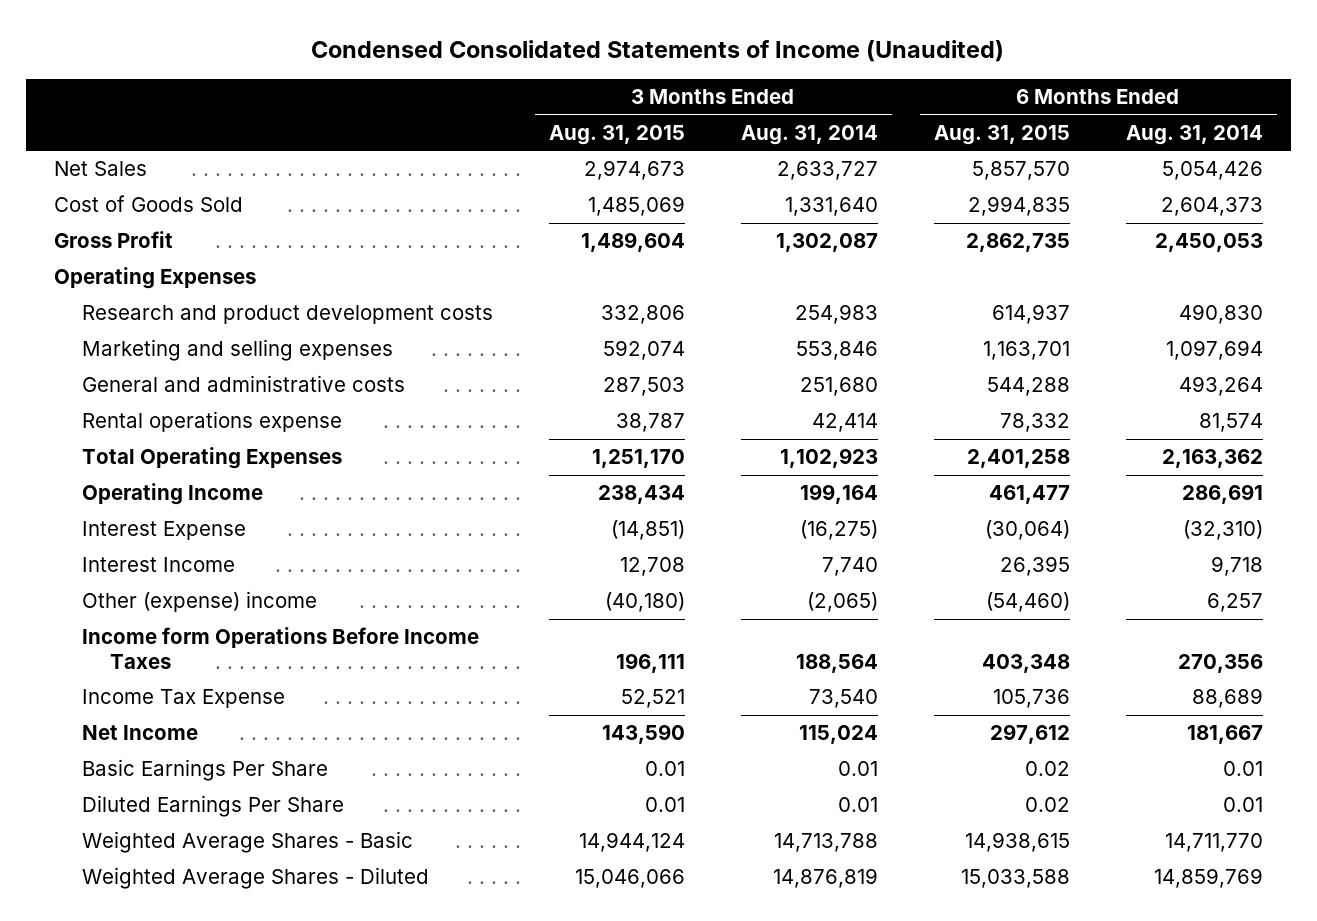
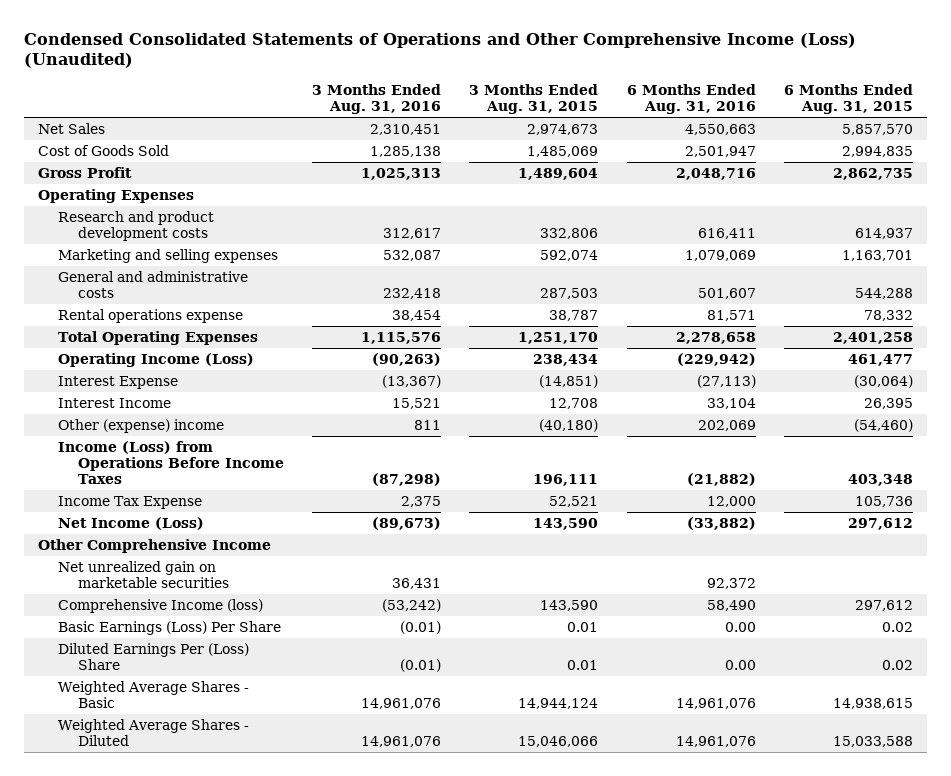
[311,40,1005,63] Condensed Consolidated Statements of Income (Unaudited) -> [23,32,856,69] Condensed Consolidated Statements of Operations and Other Comprehensive Income (Loss) (Unaudited)
[740,124,878,145] Aug. 31, 2014 -> none
[1125,124,1263,145] Aug. 31, 2014 -> none
none -> [312,83,442,114] 3 Months Ended Aug. 31, 2016
none -> [626,83,756,114] 6 Months Ended Aug. 31, 2016
[82,483,264,506] Operating Income -> [58,353,255,368] Operating Income (Loss)
[82,627,480,670] Income form Operations Before Income Taxes -> [58,441,285,484] Income (Loss) from Operations Before Income Taxes
[82,725,199,741] Net Income -> [58,517,205,531] Net Income (Loss)
none -> [38,539,272,554] Other Comprehensive Income
none -> [58,561,230,588] Net unrealized gain on marketable securities
none -> [58,599,264,614] Comprehensive Income (loss)
[82,759,329,782] Basic Earnings Per Share -> [58,621,282,636] Basic Earnings (Loss) Per Share
[82,795,345,818] Diluted Earnings Per Share -> [58,643,250,670] Diluted Earnings Per (Loss) Share

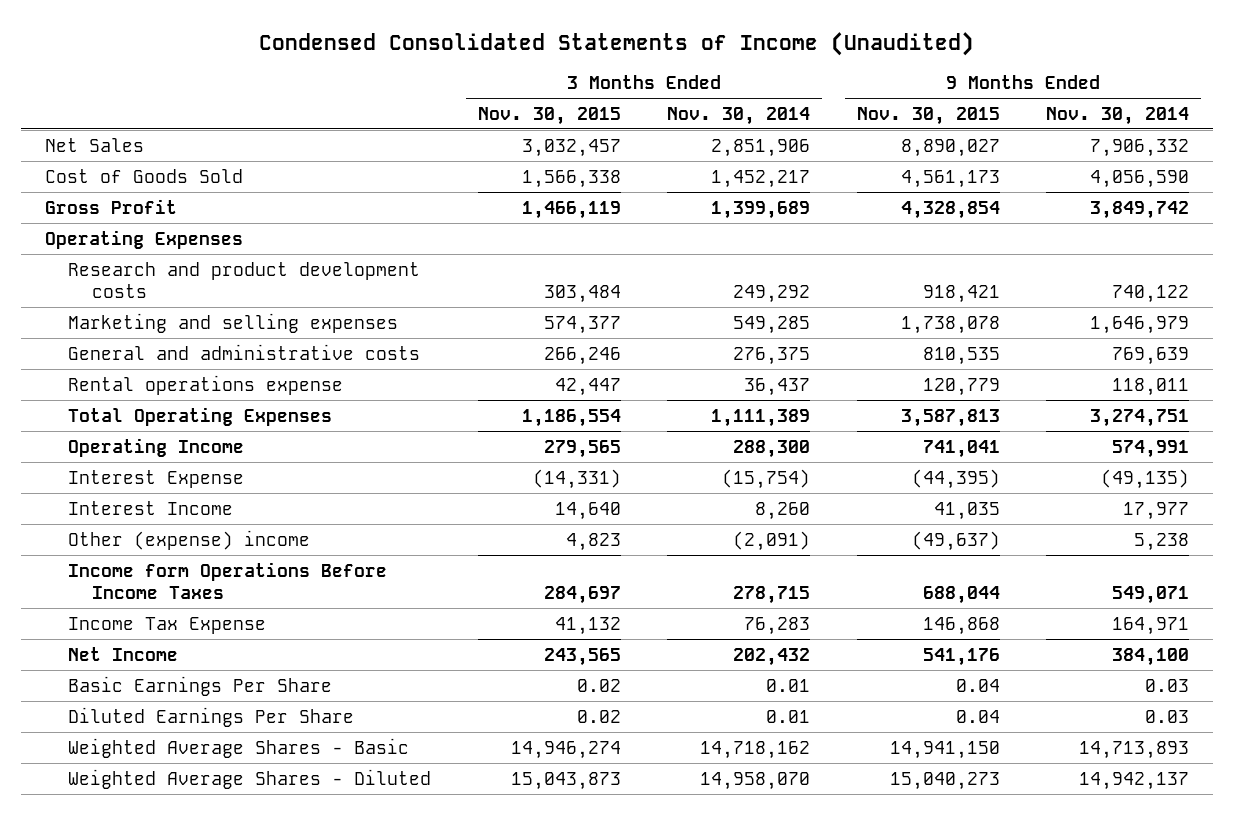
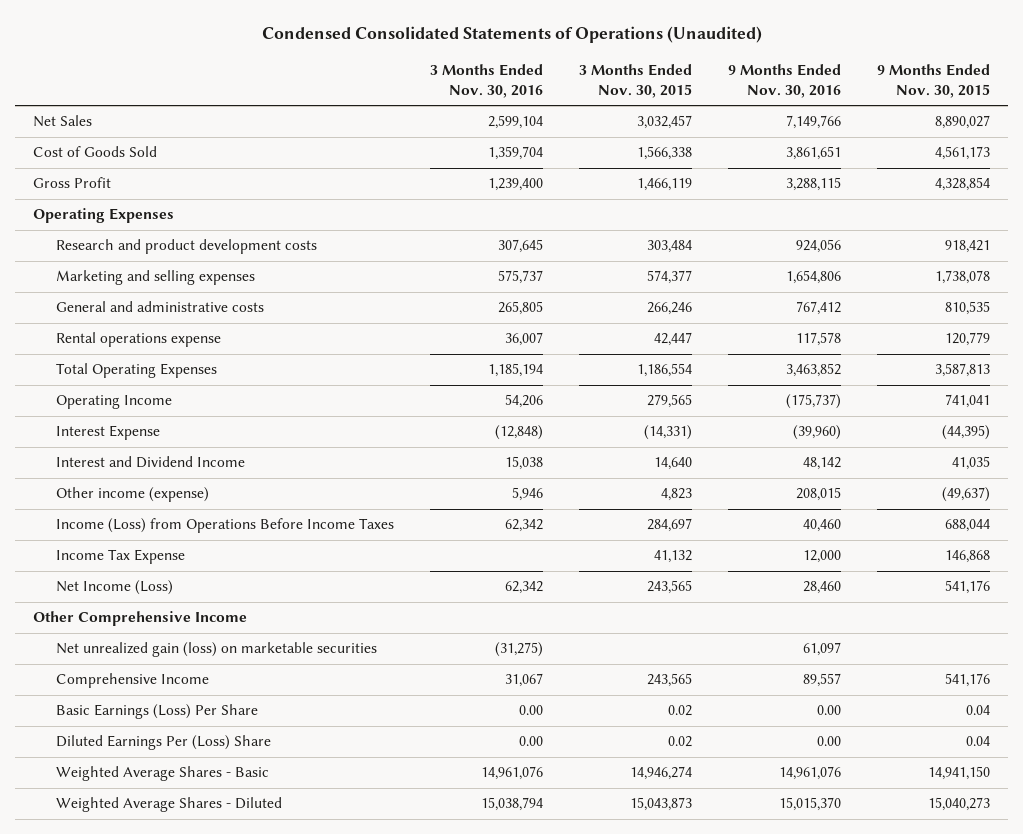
[258,31,974,56] Condensed Consolidated Statements of Income (Unaudited) -> [261,26,762,44] Condensed Consolidated Statements of Operations (Unaudited)
[667,107,811,126] Nov. 30, 2014 -> none
[1046,107,1190,126] Nov. 30, 2014 -> none
none -> [429,64,543,98] 3 Months Ended Nov. 30, 2016
none -> [727,64,841,98] 9 Months Ended Nov. 30, 2016
[68,500,234,515] Interest Income -> [55,456,245,469] Interest and Dividend Income
[68,529,311,550] Other (expense) income -> [55,487,209,503] Other income (expense)
[68,561,388,599] Income form Operations Before Income Taxes -> [55,518,394,534] Income (Loss) from Operations Before Income Taxes
[68,646,179,661] Net Income -> [55,580,173,596] Net Income (Loss)
none -> [33,611,248,627] Other Comprehensive Income
none -> [55,642,377,658] Net unrealized gain (loss) on marketable securities
none -> [55,673,209,689] Comprehensive Income
[68,675,333,696] Basic Earnings Per Share -> [55,704,258,720] Basic Earnings (Loss) Per Share
[68,706,355,727] Diluted Earnings Per Share -> [55,735,271,751] Diluted Earnings Per (Loss) Share

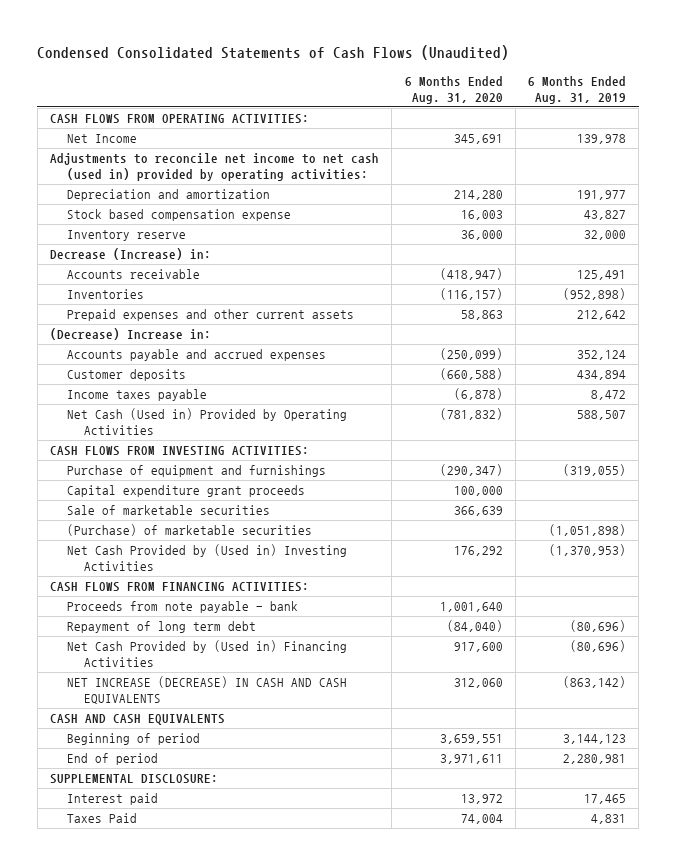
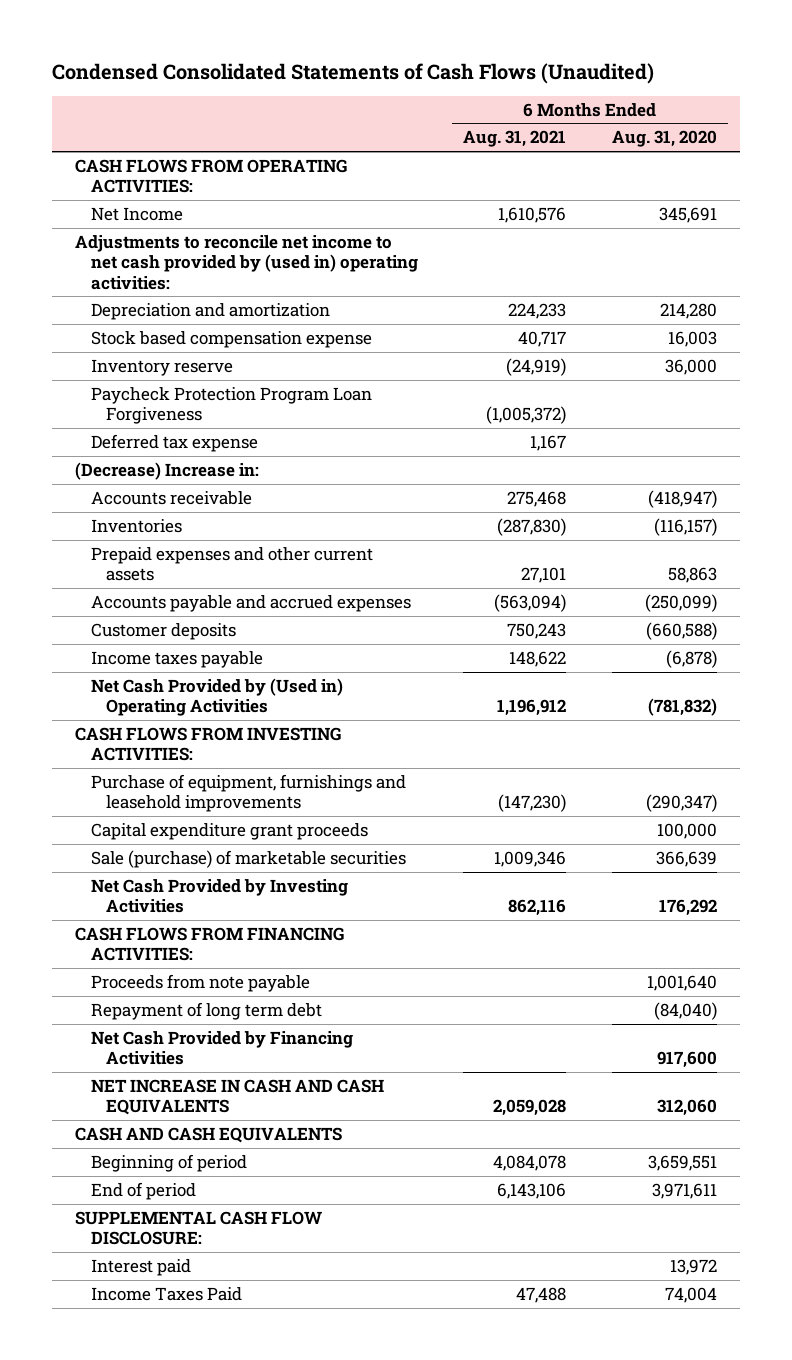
[527,75,626,104] 6 Months Ended Aug. 31, 2019 -> none
none -> [463,130,567,148] Aug. 31, 2021
[50,153,380,182] Adjustments to reconcile net income to net cash (used in) provided by operating activities: -> [74,235,418,290] Adjustments to reconcile net income to net cash provided by (used in) operating activities:
[50,248,212,261] Decrease (Increase) in: -> none
none -> [90,387,372,425] Paycheck Protection Program Loan Forgiveness
none -> [90,434,258,453] Deferred tax expense
[50,328,212,341] (Decrease) Increase in: -> [74,462,259,481] (Decrease) Increase in:
[67,408,348,436] Net Cash (Used in) Provided by Operating Activities -> [90,678,343,717] Net Cash Provided by (Used in) Operating Activities
[67,465,327,478] Purchase of equipment and furnishings -> [90,774,406,813] Purchase of equipment, furnishings and leasehold improvements
[67,524,313,537] (Purchase) of marketable securities -> none
[67,505,271,516] Sale of marketable securities -> [90,850,406,869] Sale (purchase) of marketable securities
[67,544,348,572] Net Cash Provided by (Used in) Investing Activities -> [90,879,348,914] Net Cash Provided by Investing Activities
[67,601,299,614] Proceeds from note payable - bank -> [90,974,310,993] Proceeds from note payable
[67,640,348,668] Net Cash Provided by (Used in) Financing Activities -> [90,1031,353,1066] Net Cash Provided by Financing Activities
[67,676,348,705] NET INCREASE (DECREASE) IN CASH AND CASH EQUIVALENTS -> [90,1079,384,1116] NET INCREASE IN CASH AND CASH EQUIVALENTS
[50,774,219,785] SUPPLEMENTAL DISCLOSURE: -> [74,1211,322,1246] SUPPLEMENTAL CASH FLOW DISCLOSURE:
[67,813,138,824] Taxes Paid -> [90,1287,242,1302] Income Taxes Paid

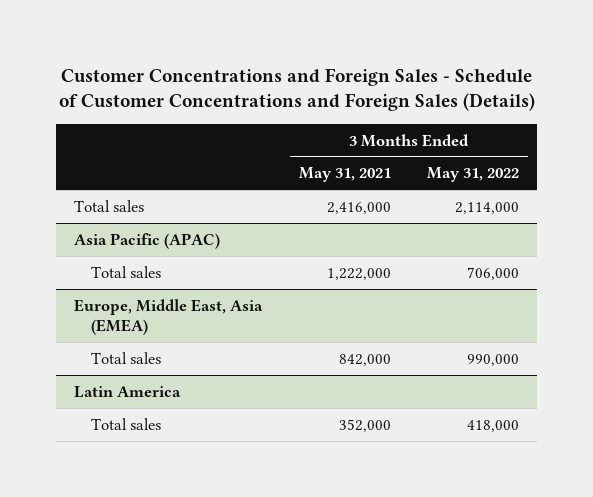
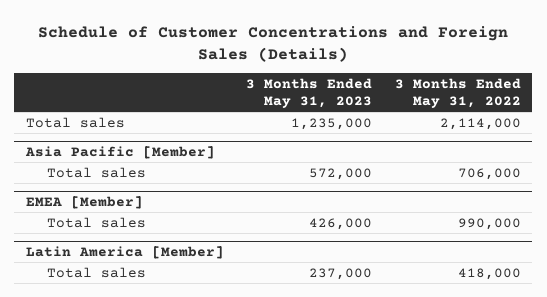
[58,67,535,112] Customer Concentrations and Foreign Sales - Schedule of Customer Concentrations and Foreign Sales (Details) -> [38,25,509,62] Schedule of Customer Concentrations and Foreign Sales (Details)
[298,167,391,183] May 31, 2021 -> none
none -> [246,77,373,108] 3 Months Ended May 31, 2023
[74,232,221,249] Asia Pacific (APAC) -> [24,146,215,160] Asia Pacific [Member]
[74,298,264,336] Europe, Middle East, Asia (EMEA) -> [25,196,143,210] EMEA [Member]
[74,385,182,398] Latin America -> [25,246,224,260] Latin America [Member]

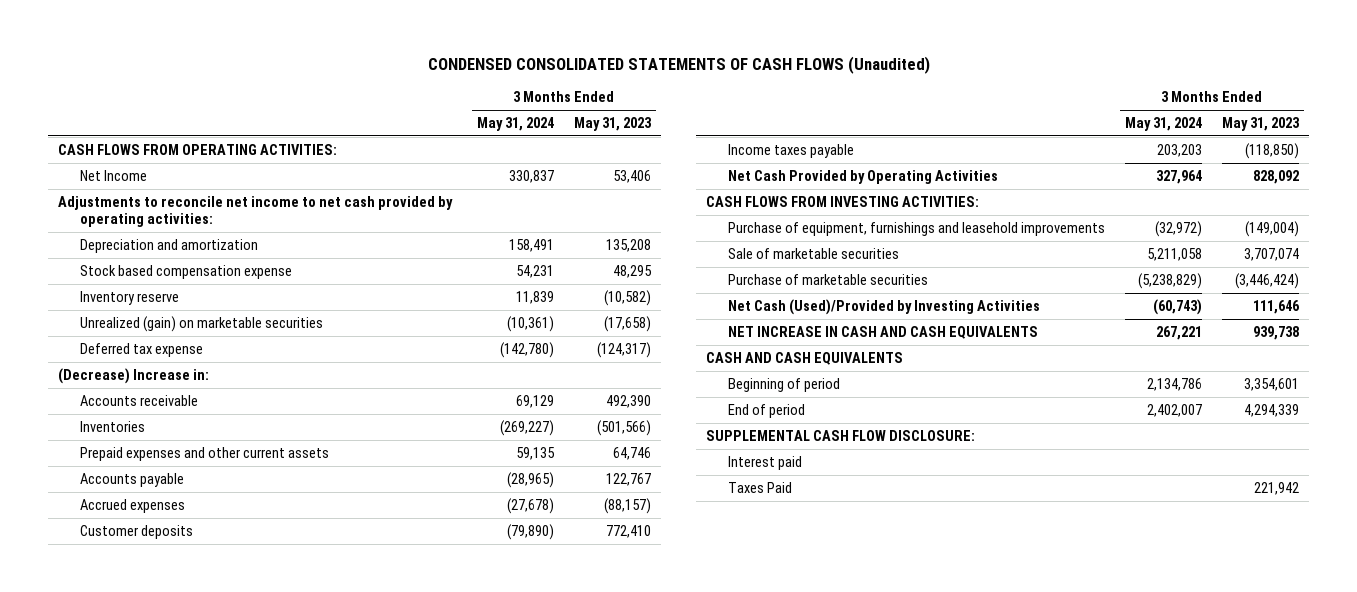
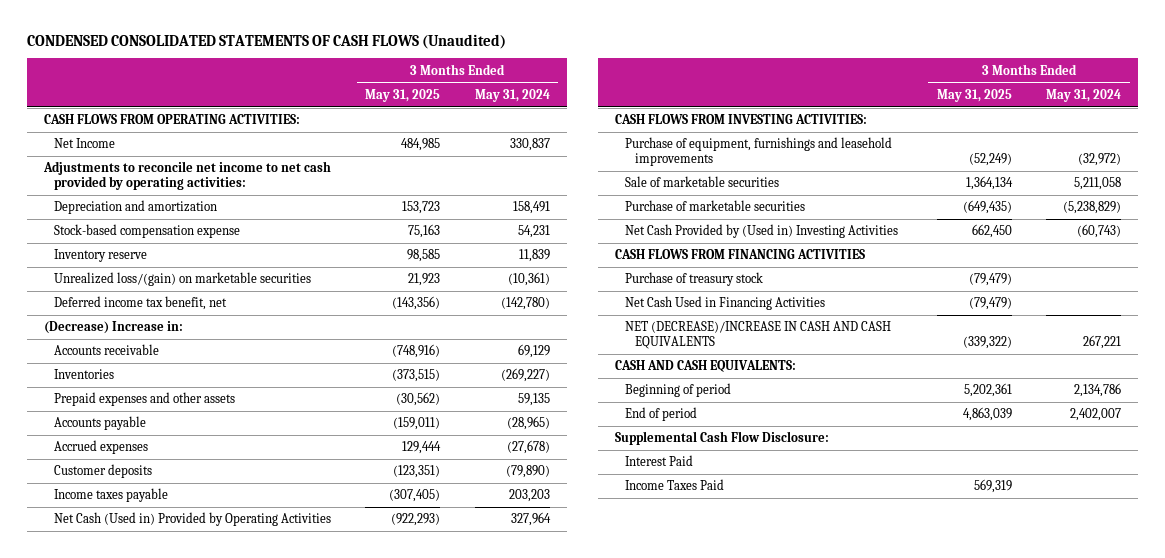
[573,116,652,131] May 31, 2023 -> none
none -> [365,88,441,102] May 31, 2025
[79,264,292,279] Stock based compensation expense -> [53,224,240,239] Stock-based compensation expense
[79,315,323,332] Unrealized (gain) on marketable securities -> [53,272,311,287] Unrealized loss/(gain) on marketable securities
[79,342,203,357] Deferred tax expense -> [53,296,227,311] Deferred income tax benefit, net
[79,446,329,461] Prepaid expenses and other current assets -> [53,392,235,407] Prepaid expenses and other assets
[728,169,999,184] Net Cash Provided by Operating Activities -> [53,512,331,527] Net Cash (Used in) Provided by Operating Activities
[728,298,1041,315] Net Cash (Used)/Provided by Investing Activities -> [625,224,899,239] Net Cash Provided by (Used in) Investing Activities
none -> [615,249,866,260] CASH FLOWS FROM FINANCING ACTIVITIES
none -> [625,272,764,287] Purchase of treasury stock
none -> [625,296,826,311] Net Cash Used in Financing Activities
[728,325,1039,339] NET INCREASE IN CASH AND CASH EQUIVALENTS -> [625,321,892,350] NET (DECREASE)/INCREASE IN CASH AND CASH EQUIVALENTS
[706,351,904,365] CASH AND CASH EQUIVALENTS -> [615,360,797,373] CASH AND CASH EQUIVALENTS:
[706,429,976,441] SUPPLEMENTAL CASH FLOW DISCLOSURE: -> [615,431,830,446] Supplemental Cash Flow Disclosure:
[728,455,803,470] Interest paid -> [625,455,694,467] Interest Paid
[728,481,793,493] Taxes Paid -> [625,479,725,491] Income Taxes Paid

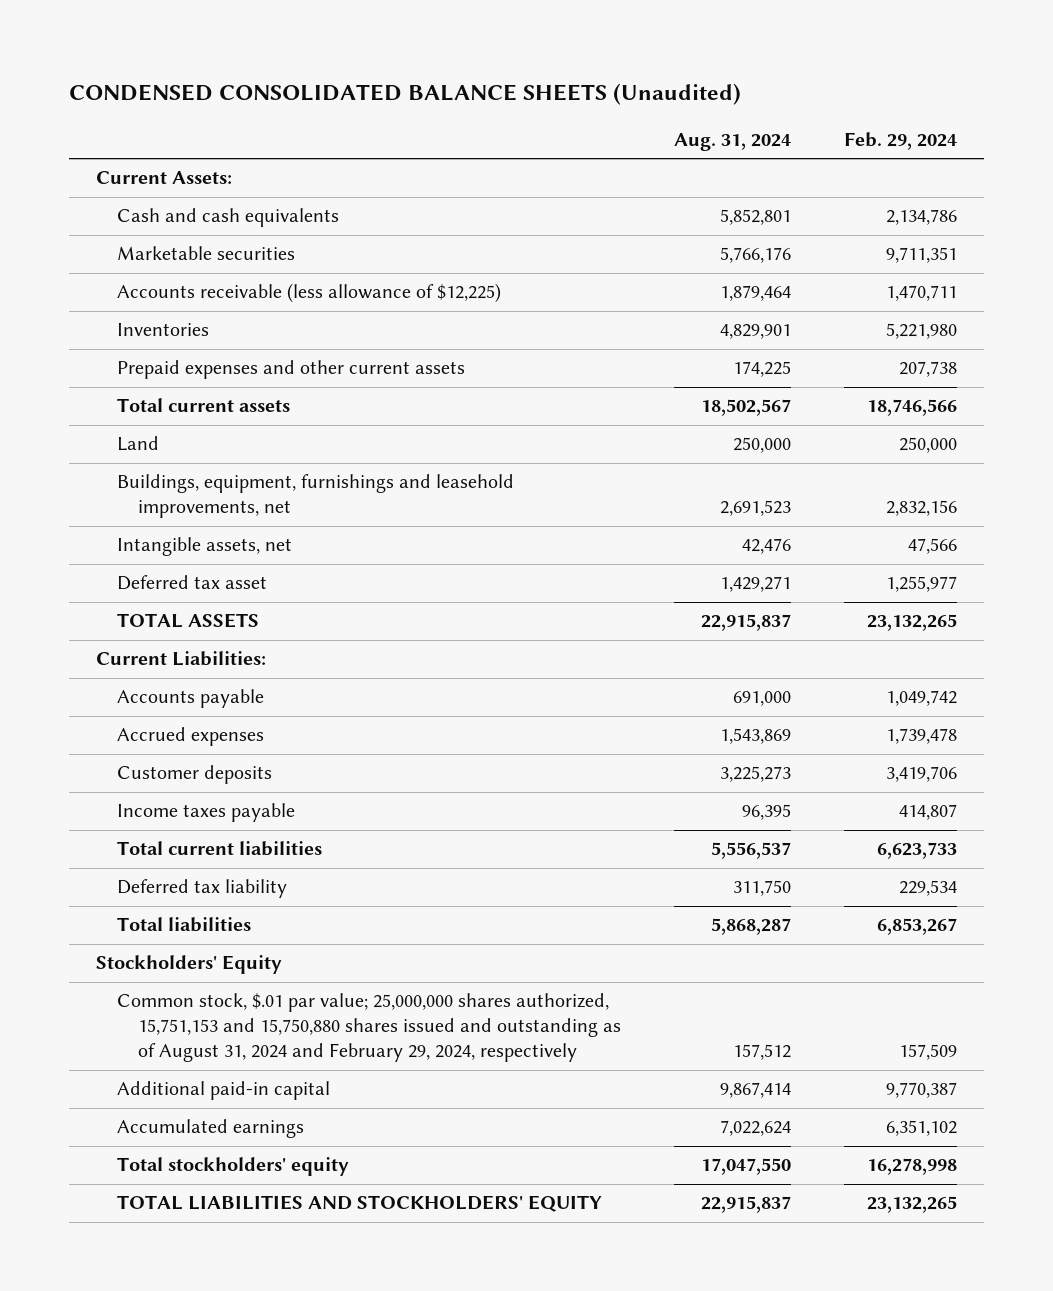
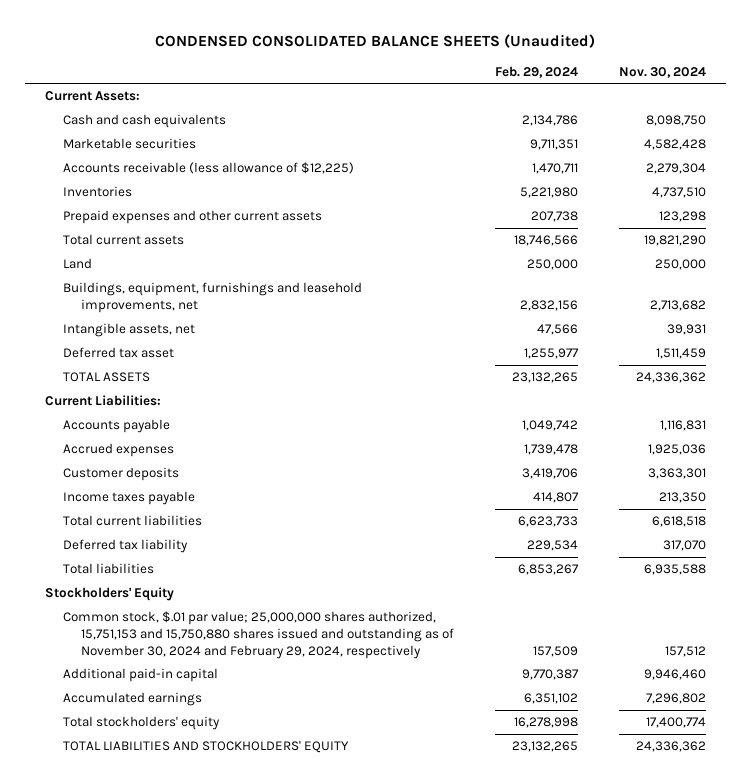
[674,132,792,151] Aug. 31, 2024 -> none
none -> [618,66,706,78] Nov. 30, 2024
[117,993,622,1063] Common stock, $.01 par value; 25,000,000 shares authorized, 15,751,153 and 15,750,880 shares issued and outstanding as of August 31, 2024 and February 29, 2024, respectively -> [63,611,455,659] Common stock, $.01 par value; 25,000,000 shares authorized, 15,751,153 and 15,750,880 shares issued and outstanding as of November 30, 2024 and February 29, 2024, respectively

